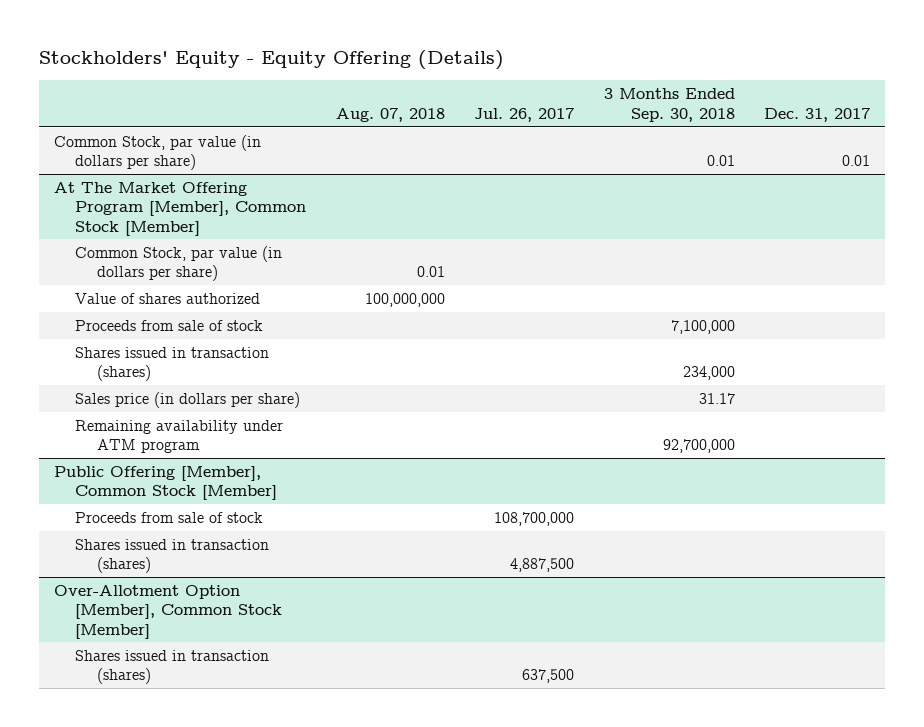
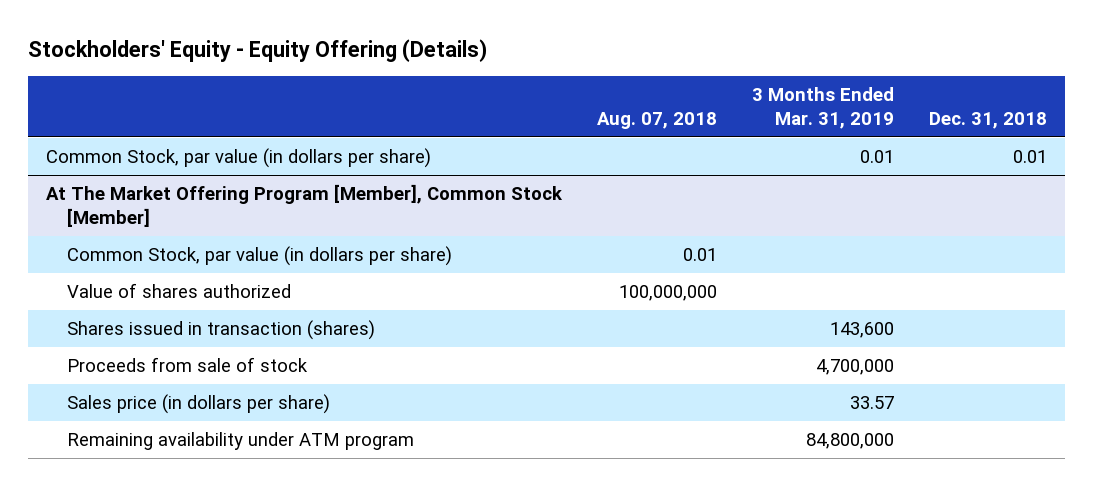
[474,107,575,122] Jul. 26, 2017 -> none
[603,88,735,122] 3 Months Ended Sep. 30, 2018 -> none
[763,107,870,122] Dec. 31, 2017 -> none
none -> [752,86,895,129] 3 Months Ended Mar. 31, 2019
none -> [929,111,1048,129] Dec. 31, 2018
[75,320,264,332] Proceeds from sale of stock -> [67,357,309,373] Proceeds from sale of stock
[53,466,278,501] Public Offering [Member], Common Stock [Member] -> none
[75,512,264,524] Proceeds from sale of stock -> none
[75,539,270,574] Shares issued in transaction (shares) -> none
[53,585,283,639] Over-Allotment Option [Member], Common Stock [Member] -> none
[75,650,270,685] Shares issued in transaction (shares) -> none

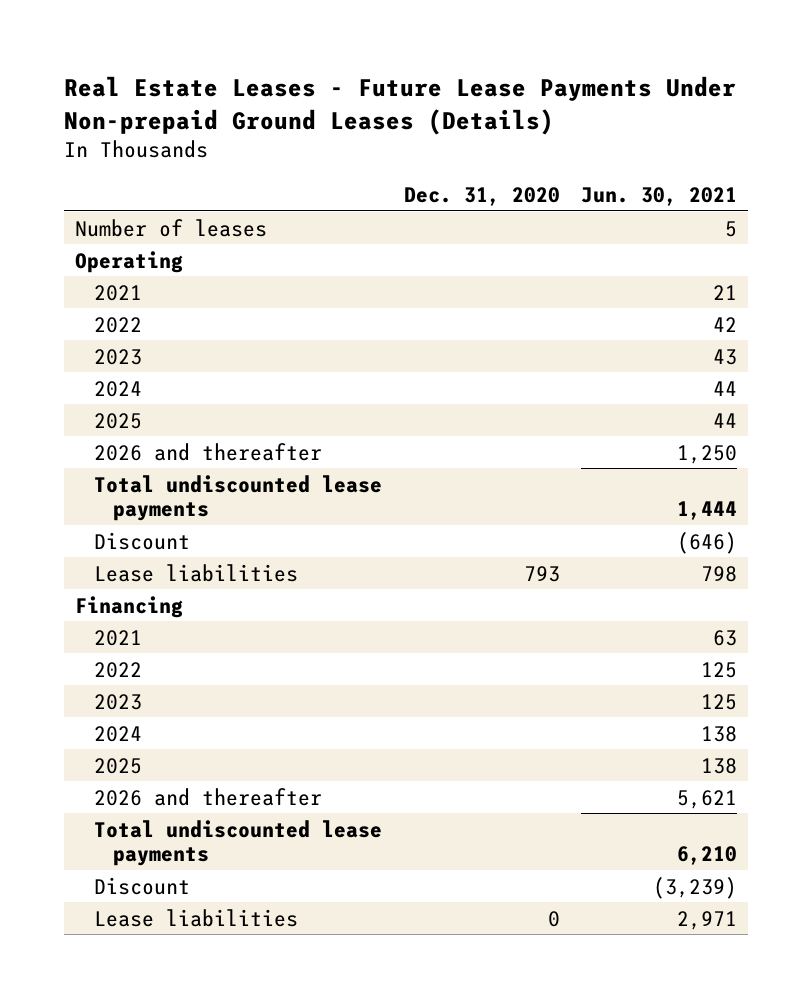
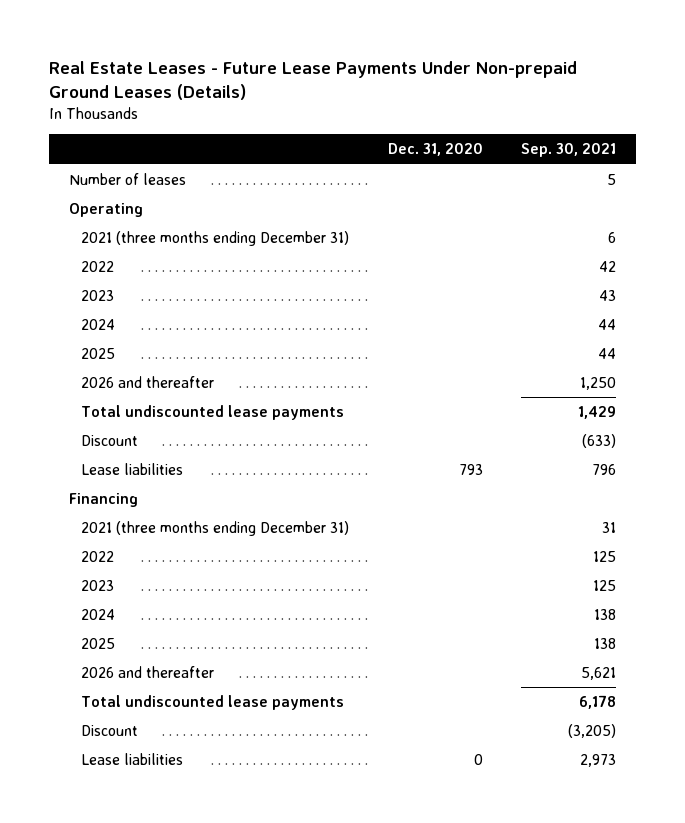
[581,186,738,206] Jun. 30, 2021 -> none
none -> [521,143,617,158] Sep. 30, 2021
[93,284,142,301] 2021 -> [80,230,349,246] 2021 (three months ending December 31)
[93,629,142,646] 2021 -> [80,520,349,536] 2021 (three months ending December 31)

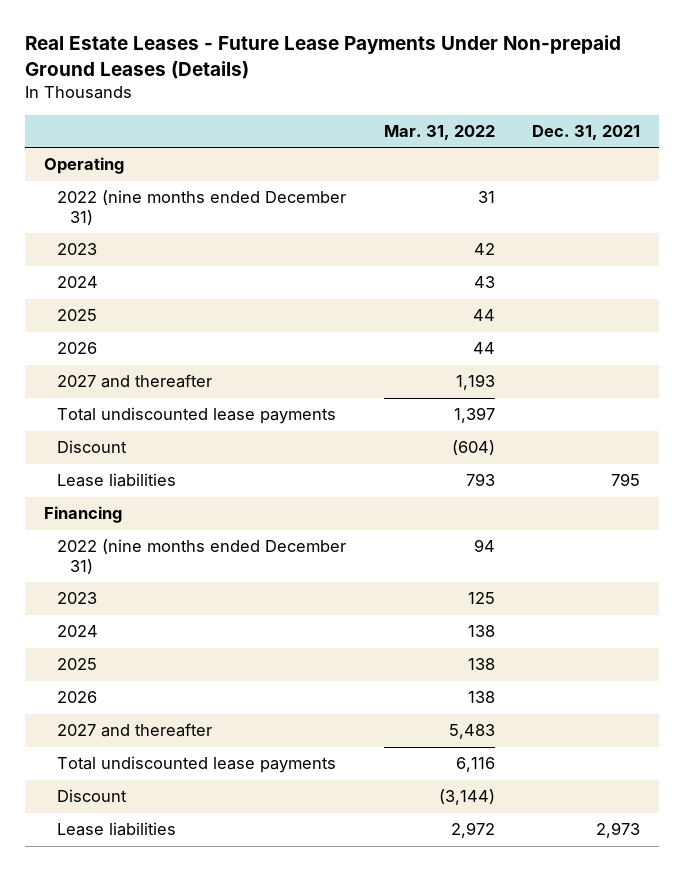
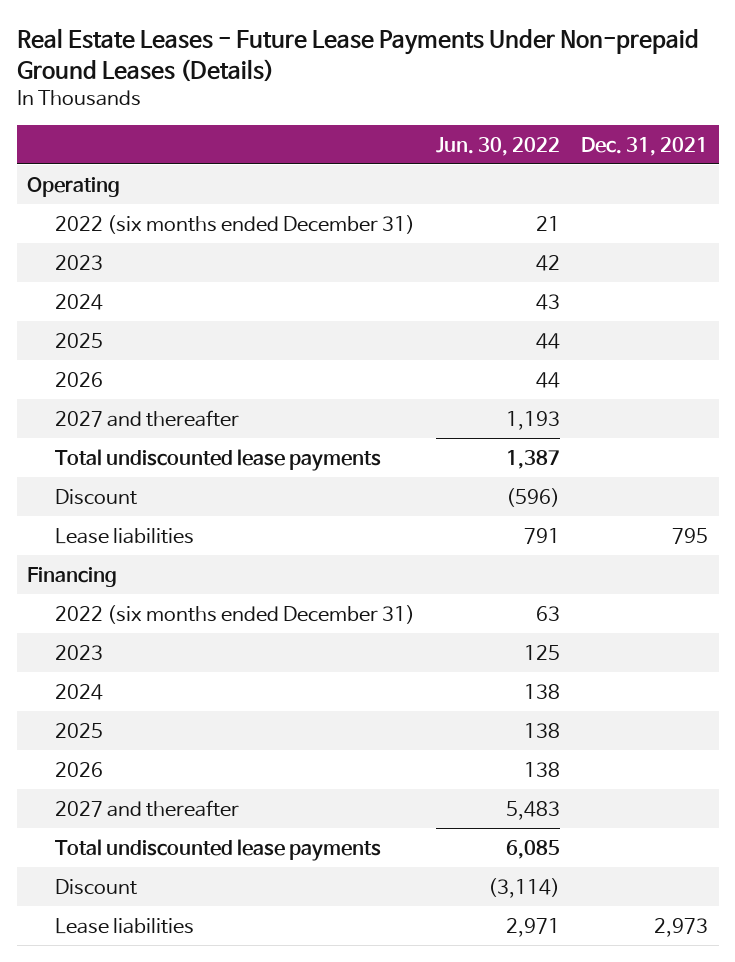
[383,125,495,141] Mar. 31, 2022 -> none
none -> [436,136,561,156] Jun. 30, 2022
[56,190,346,225] 2022 (nine months ended December 31) -> [55,214,416,234] 2022 (six months ended December 31)
[56,539,346,574] 2022 (nine months ended December 31) -> [55,604,416,624] 2022 (six months ended December 31)

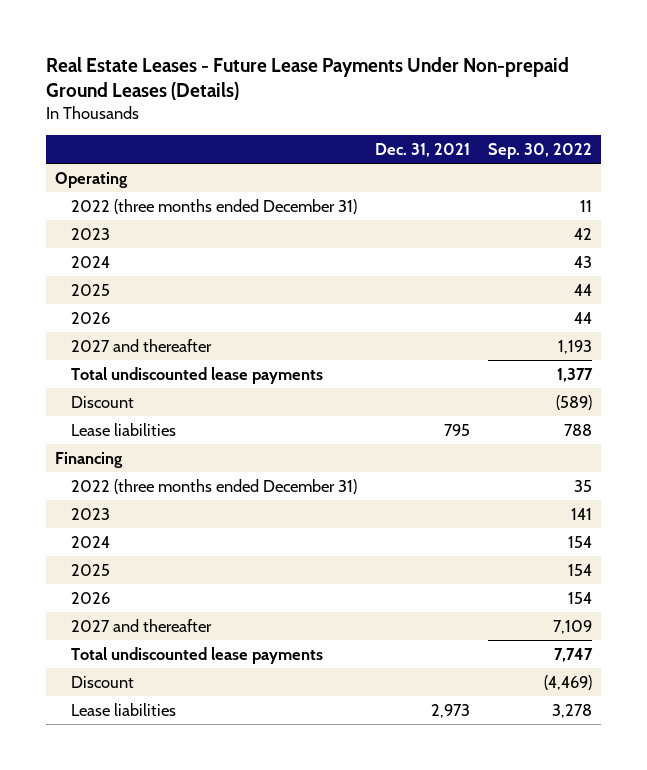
[436,136,561,156] Jun. 30, 2022 -> none
none -> [488,143,593,160] Sep. 30, 2022
[55,214,416,234] 2022 (six months ended December 31) -> [71,198,358,214] 2022 (three months ended December 31)
[55,604,416,624] 2022 (six months ended December 31) -> [71,478,358,494] 2022 (three months ended December 31)

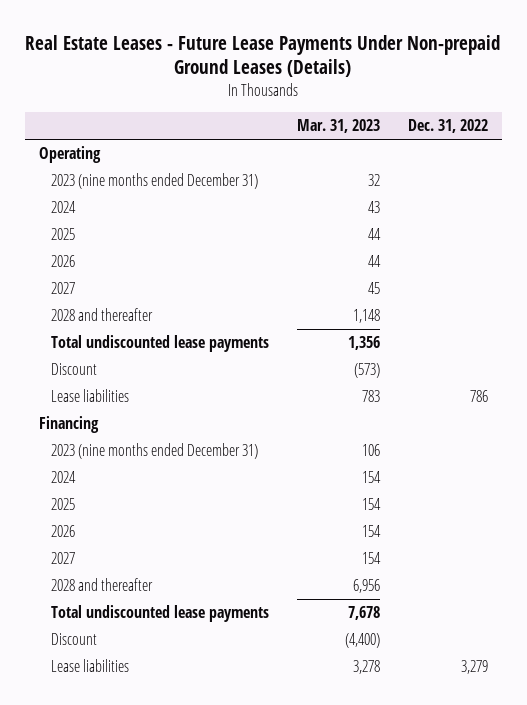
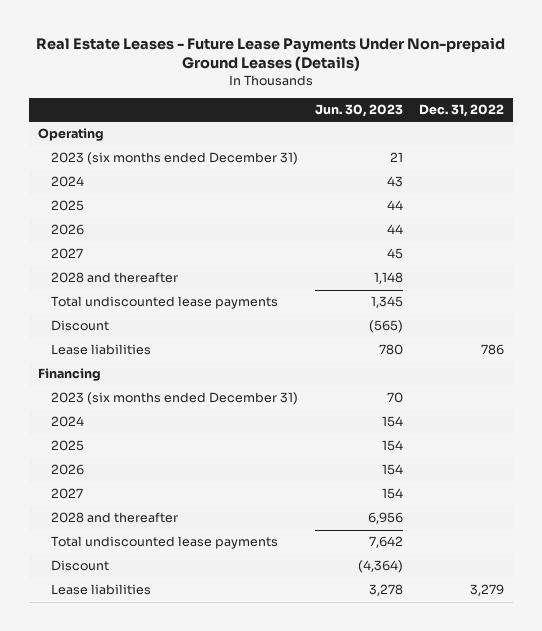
[297,119,381,134] Mar. 31, 2023 -> none
none -> [314,104,403,118] Jun. 30, 2023
[51,173,259,190] 2023 (nine months ended December 31) -> [50,152,298,166] 2023 (six months ended December 31)
[51,443,259,460] 2023 (nine months ended December 31) -> [50,392,298,406] 2023 (six months ended December 31)

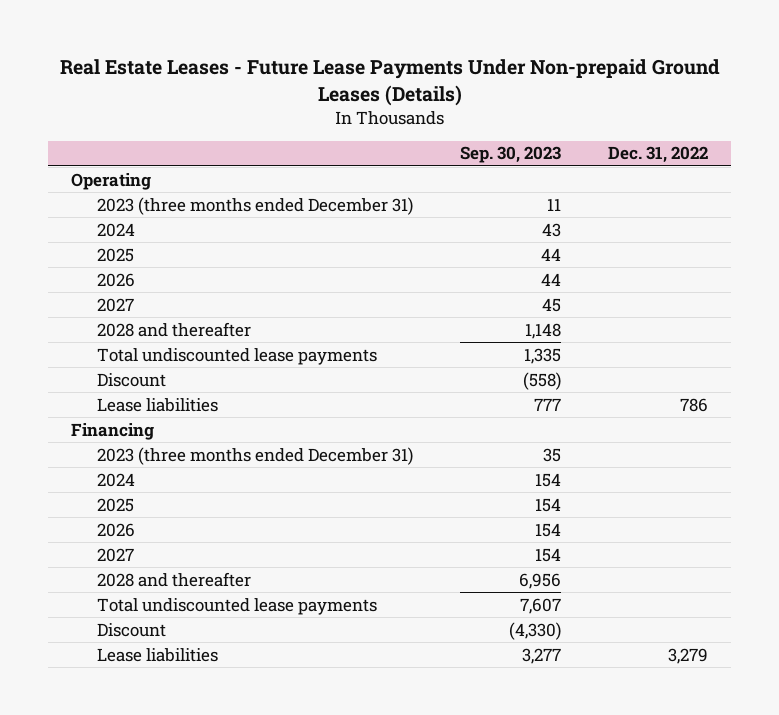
[314,104,403,118] Jun. 30, 2023 -> none
none -> [459,146,561,164] Sep. 30, 2023
[50,152,298,166] 2023 (six months ended December 31) -> [96,196,413,215] 2023 (three months ended December 31)
[50,392,298,406] 2023 (six months ended December 31) -> [96,446,413,465] 2023 (three months ended December 31)

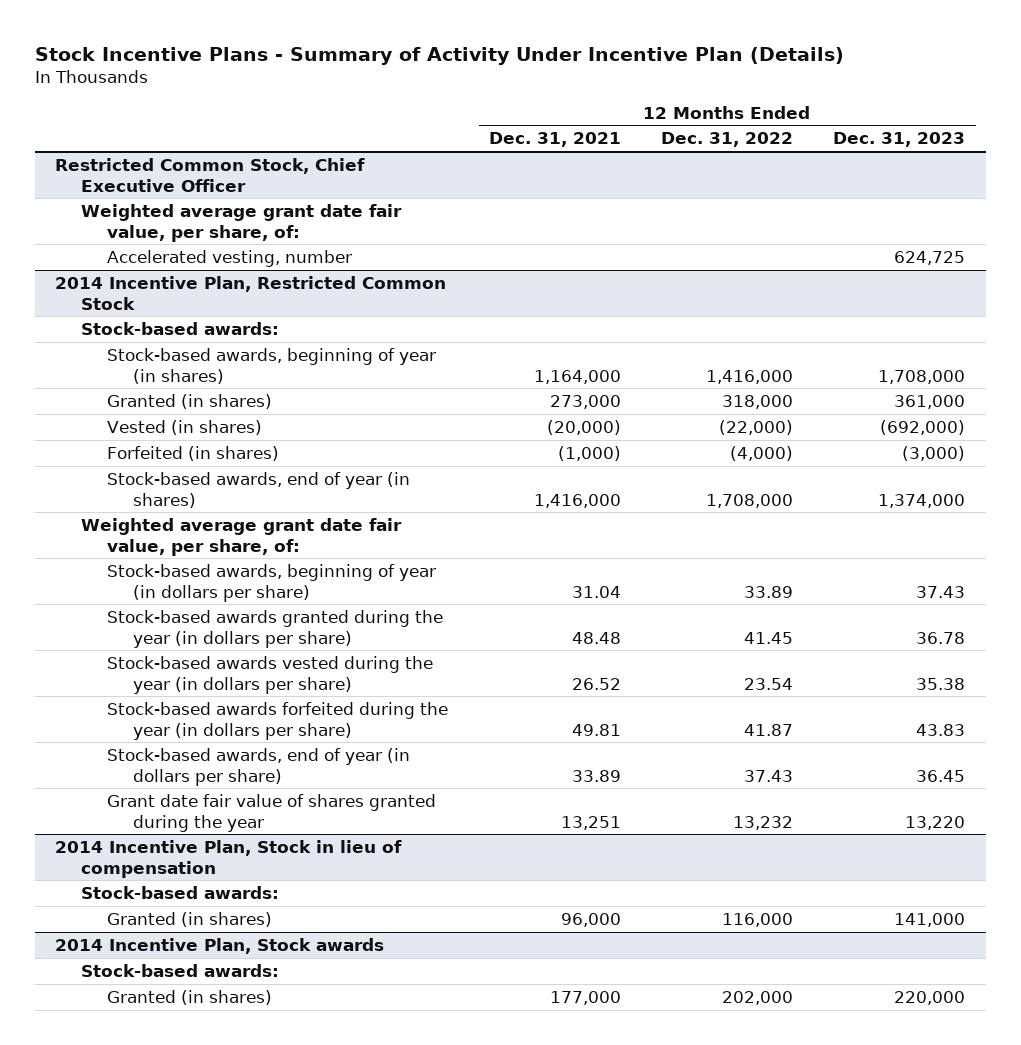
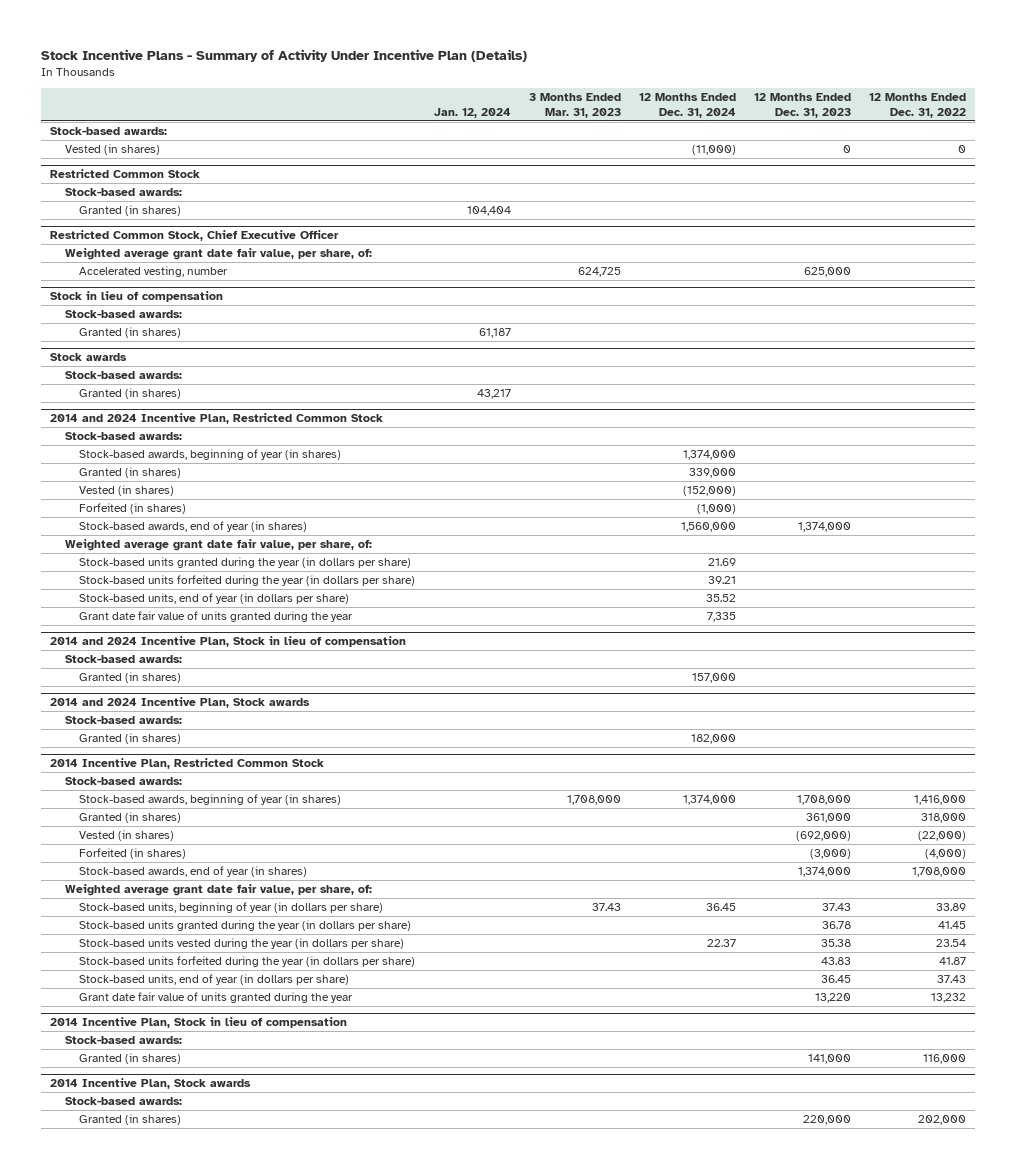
[488,132,621,148] Dec. 31, 2021 -> none
none -> [433,107,511,118] Jan. 12, 2024
none -> [528,93,621,118] 3 Months Ended Mar. 31, 2023
none -> [638,93,736,118] 12 Months Ended Dec. 31, 2024
none -> [50,126,168,135] Stock-based awards:
none -> [64,143,160,155] Vested (in shares)
none -> [50,169,201,179] Restricted Common Stock
none -> [64,187,182,196] Stock-based awards:
none -> [79,204,182,216] Granted (in shares)
[894,250,966,265] 624,725 -> [803,266,851,277] 625,000
none -> [50,291,224,303] Stock in lieu of compensation
none -> [64,309,182,318] Stock-based awards:
none -> [79,326,182,338] Granted (in shares)
none -> [50,353,128,362] Stock awards
none -> [64,370,182,379] Stock-based awards:
none -> [79,387,182,399] Granted (in shares)
none -> [50,413,384,425] 2014 and 2024 Incentive Plan, Restricted Common Stock
none -> [64,431,182,440] Stock-based awards:
none -> [79,448,342,460] Stock-based awards, beginning of year (in shares)
none -> [79,466,182,478] Granted (in shares)
none -> [79,484,175,496] Vested (in shares)
none -> [79,502,187,514] Forfeited (in shares)
none -> [79,520,308,532] Stock-based awards, end of year (in shares)
none -> [64,538,372,551] Weighted average grant date fair value, per share, of:
none -> [79,556,412,568] Stock-based units granted during the year (in dollars per share)
none -> [79,574,416,586] Stock-based units forfeited during the year (in dollars per share)
none -> [79,592,350,604] Stock-based units, end of year (in dollars per share)
none -> [79,610,354,622] Grant date fair value of units granted during the year
none -> [50,636,407,648] 2014 and 2024 Incentive Plan, Stock in lieu of compensation
none -> [64,654,182,663] Stock-based awards:
none -> [79,671,182,683] Granted (in shares)
none -> [50,697,311,709] 2014 and 2024 Incentive Plan, Stock awards
none -> [64,715,182,724] Stock-based awards:
none -> [79,732,182,744] Granted (in shares)
[107,563,437,602] Stock-based awards, beginning of year (in dollars per share) -> [79,901,384,913] Stock-based units, beginning of year (in dollars per share)
[107,609,444,648] Stock-based awards granted during the year (in dollars per share) -> [79,919,412,931] Stock-based units granted during the year (in dollars per share)
[107,655,434,694] Stock-based awards vested during the year (in dollars per share) -> [79,937,405,949] Stock-based units vested during the year (in dollars per share)
[107,701,449,740] Stock-based awards forfeited during the year (in dollars per share) -> [79,955,416,967] Stock-based units forfeited during the year (in dollars per share)
[107,747,411,786] Stock-based awards, end of year (in dollars per share) -> [79,973,350,985] Stock-based units, end of year (in dollars per share)
[107,793,437,832] Grant date fair value of shares granted during the year -> [79,991,354,1003] Grant date fair value of units granted during the year

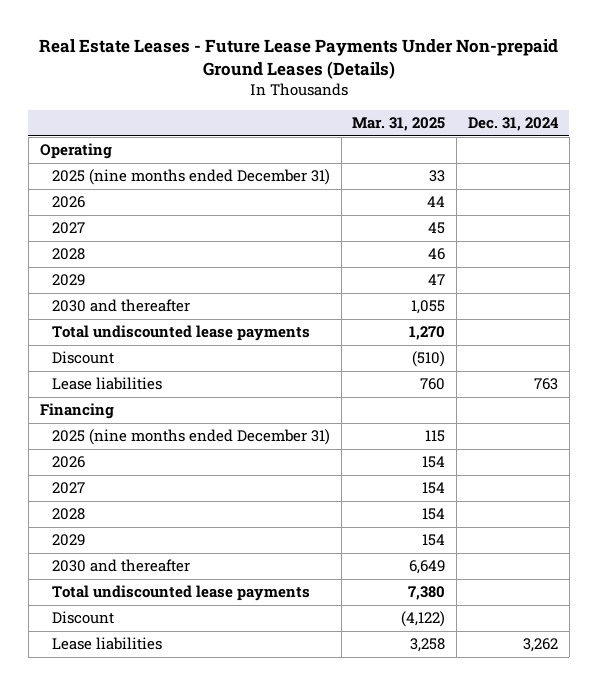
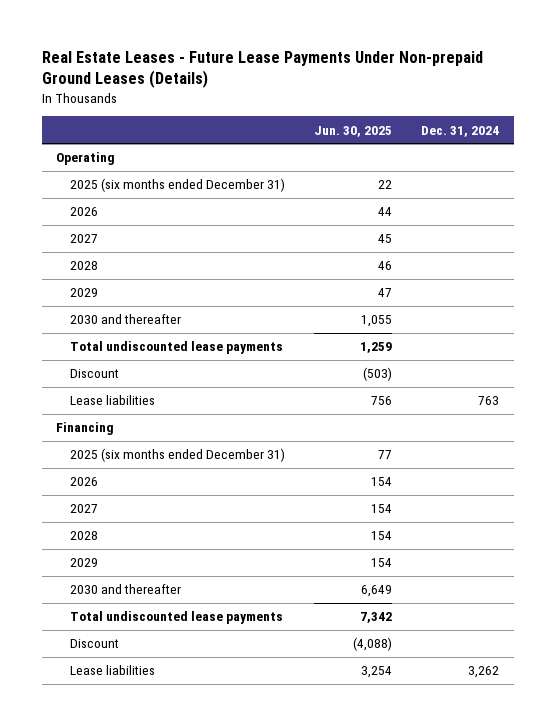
[352,117,446,132] Mar. 31, 2025 -> none
none -> [314,125,393,137] Jun. 30, 2025
[51,169,330,186] 2025 (nine months ended December 31) -> [70,178,286,193] 2025 (six months ended December 31)
[51,429,330,446] 2025 (nine months ended December 31) -> [70,448,286,463] 2025 (six months ended December 31)

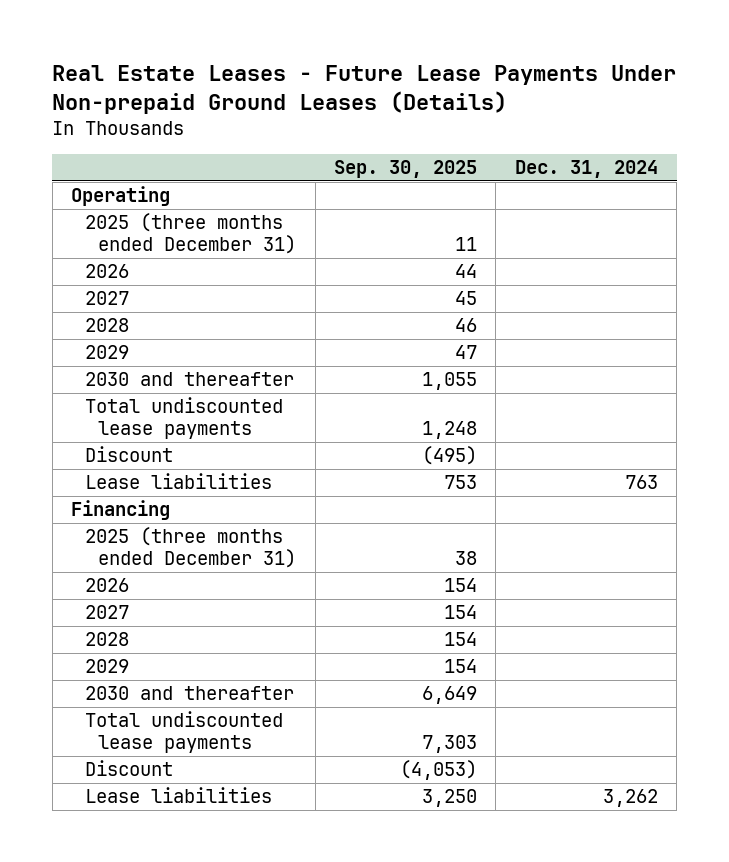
[314,125,393,137] Jun. 30, 2025 -> none
none -> [334,160,478,179] Sep. 30, 2025
[70,178,286,193] 2025 (six months ended December 31) -> [84,213,297,255] 2025 (three months ended December 31)
[70,448,286,463] 2025 (six months ended December 31) -> [84,527,297,569] 2025 (three months ended December 31)

